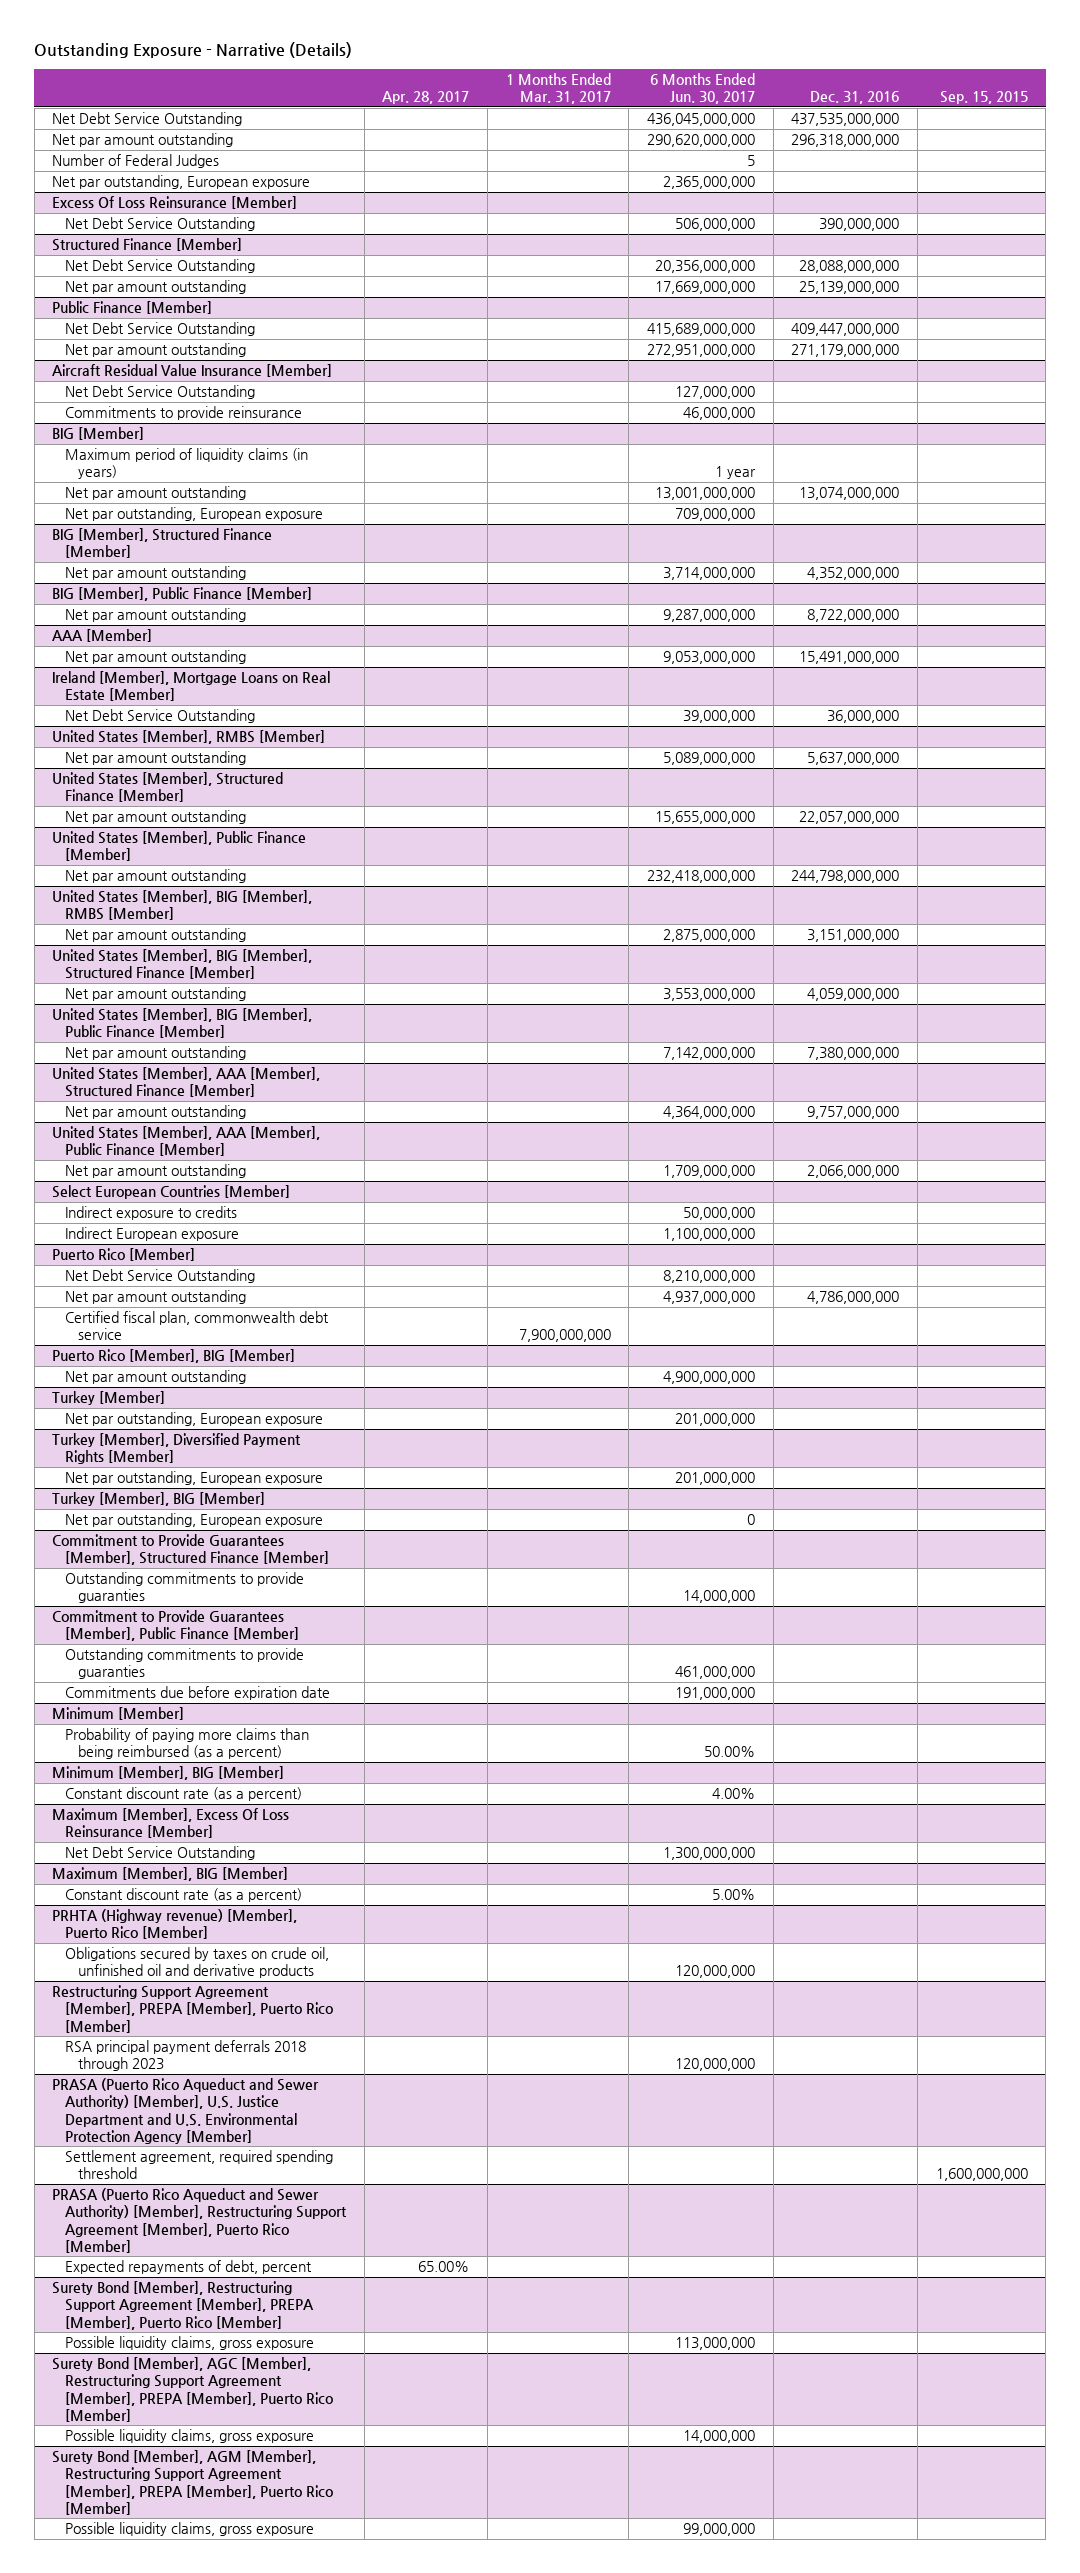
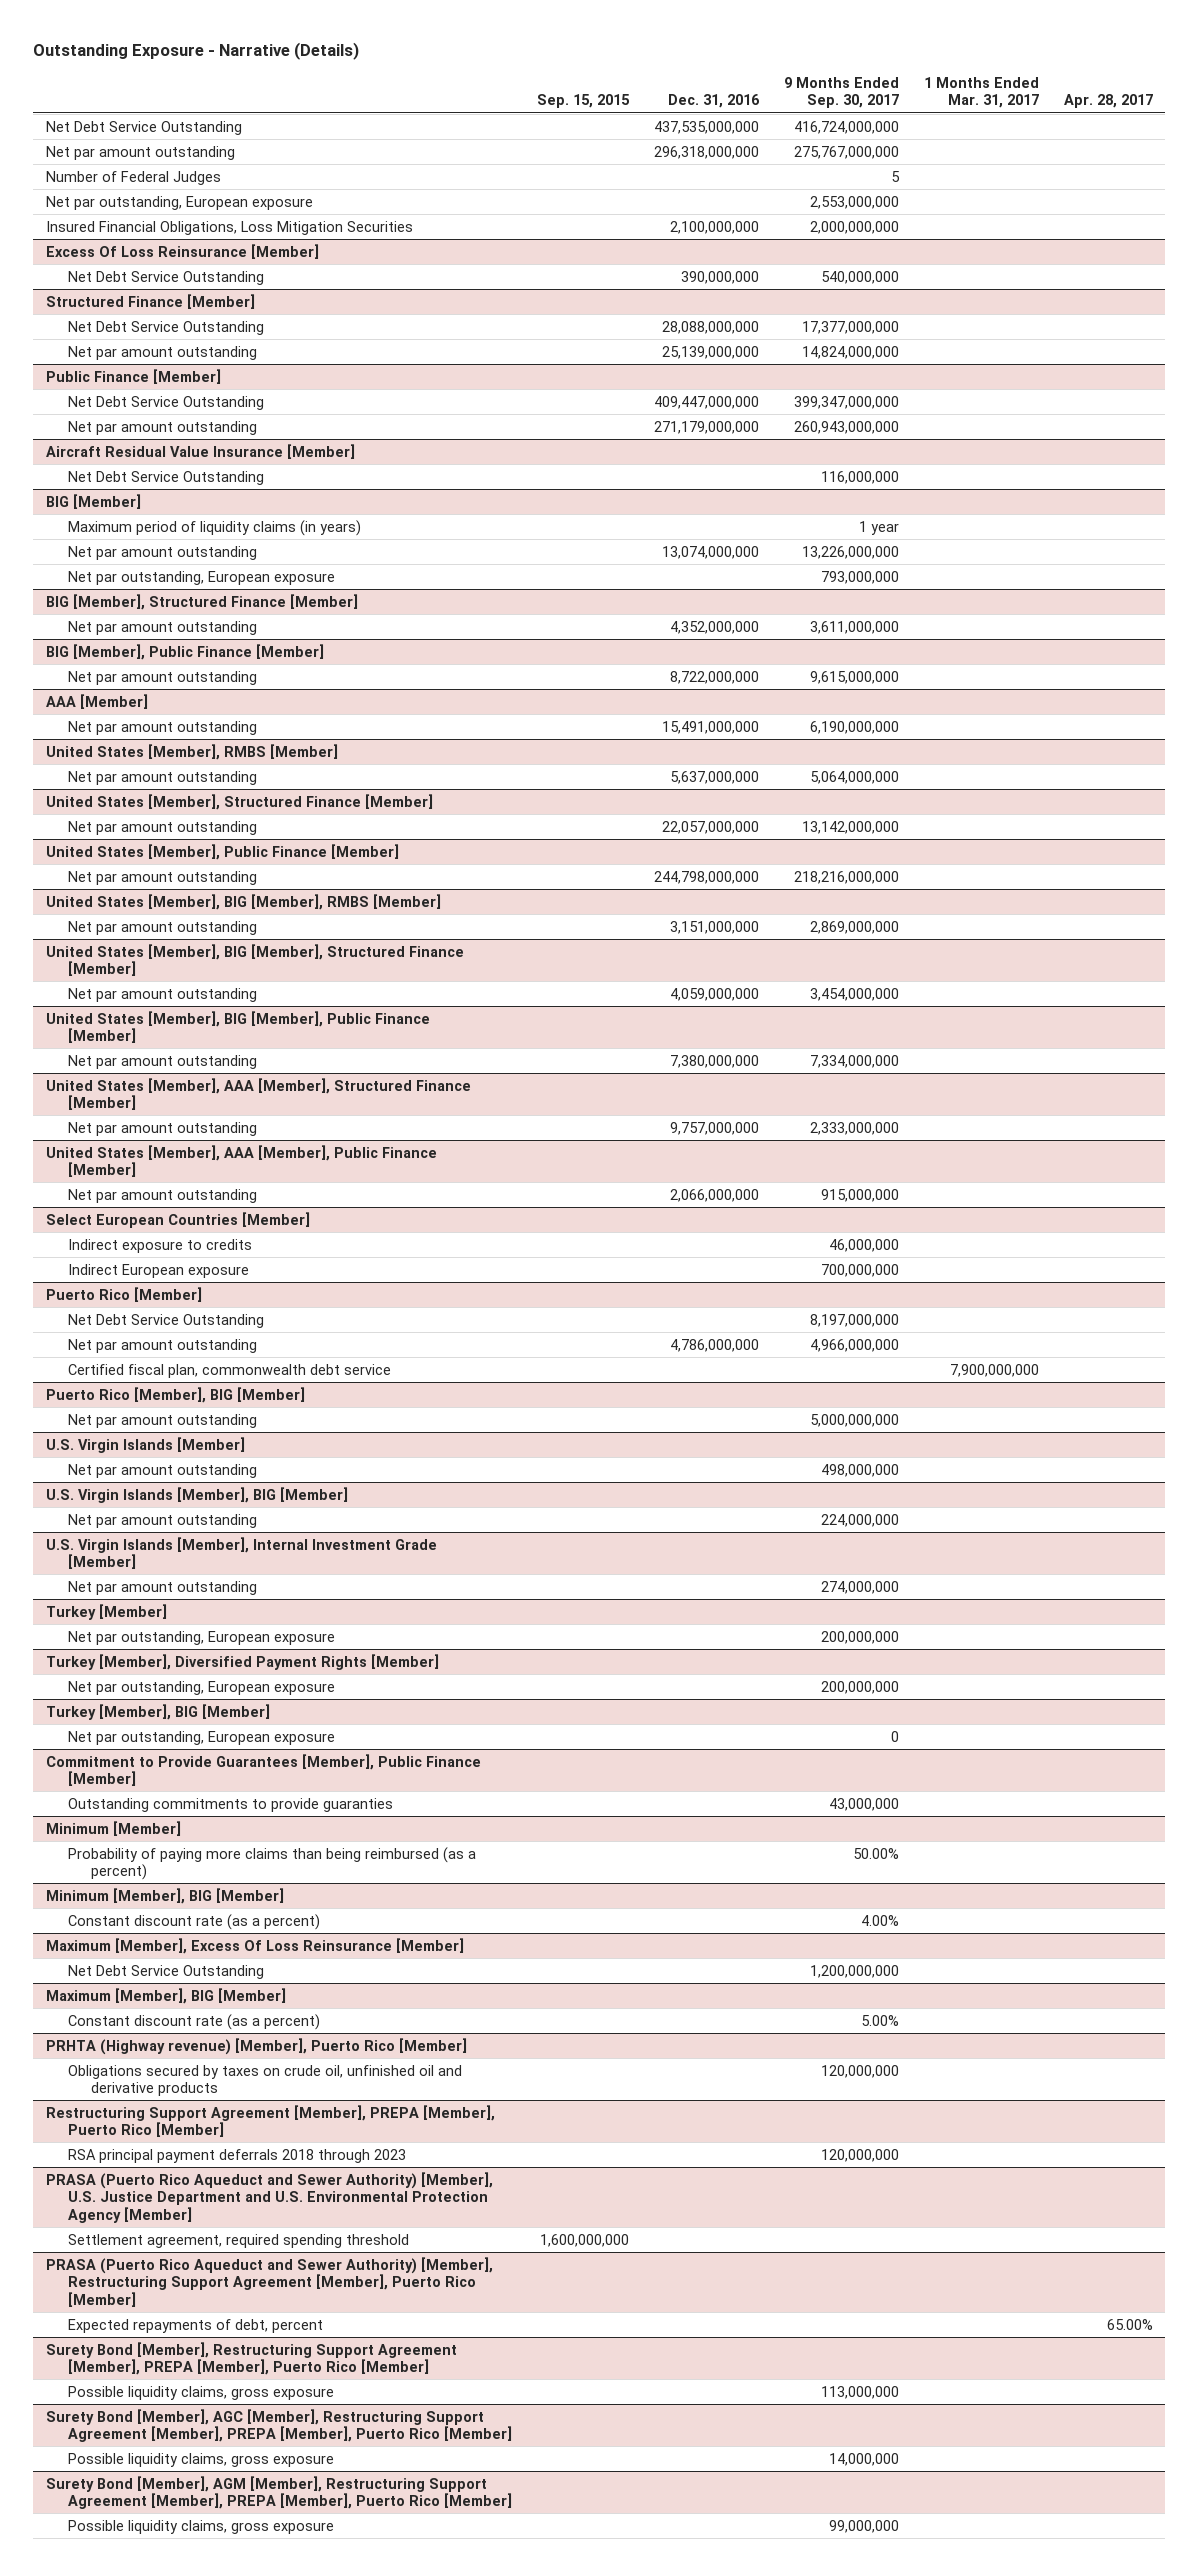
[650,72,756,105] 6 Months Ended Jun. 30, 2017 -> none
none -> [784,76,900,109] 9 Months Ended Sep. 30, 2017
none -> [45,220,413,235] Insured Financial Obligations, Loss Mitigation Securities
[65,406,303,421] Commitments to provide reinsurance -> none
[52,671,331,702] Ireland [Member], Mortgage Loans on Real Estate [Member] -> none
[65,709,256,724] Net Debt Service Outstanding -> none
none -> [45,1436,245,1453] U.S. Virgin Islands [Member]
none -> [68,1463,258,1478] Net par amount outstanding
none -> [45,1486,348,1503] U.S. Virgin Islands [Member], BIG [Member]
none -> [68,1513,258,1528] Net par amount outstanding
none -> [45,1536,437,1570] U.S. Virgin Islands [Member], Internal Investment Grade [Member]
none -> [68,1580,258,1595] Net par amount outstanding
[52,1534,330,1566] Commitment to Provide Guarantees [Member], Structured Finance [Member] -> none
[65,1572,305,1604] Outstanding commitments to provide guaranties -> none
[65,1686,331,1701] Commitments due before expiration date -> none

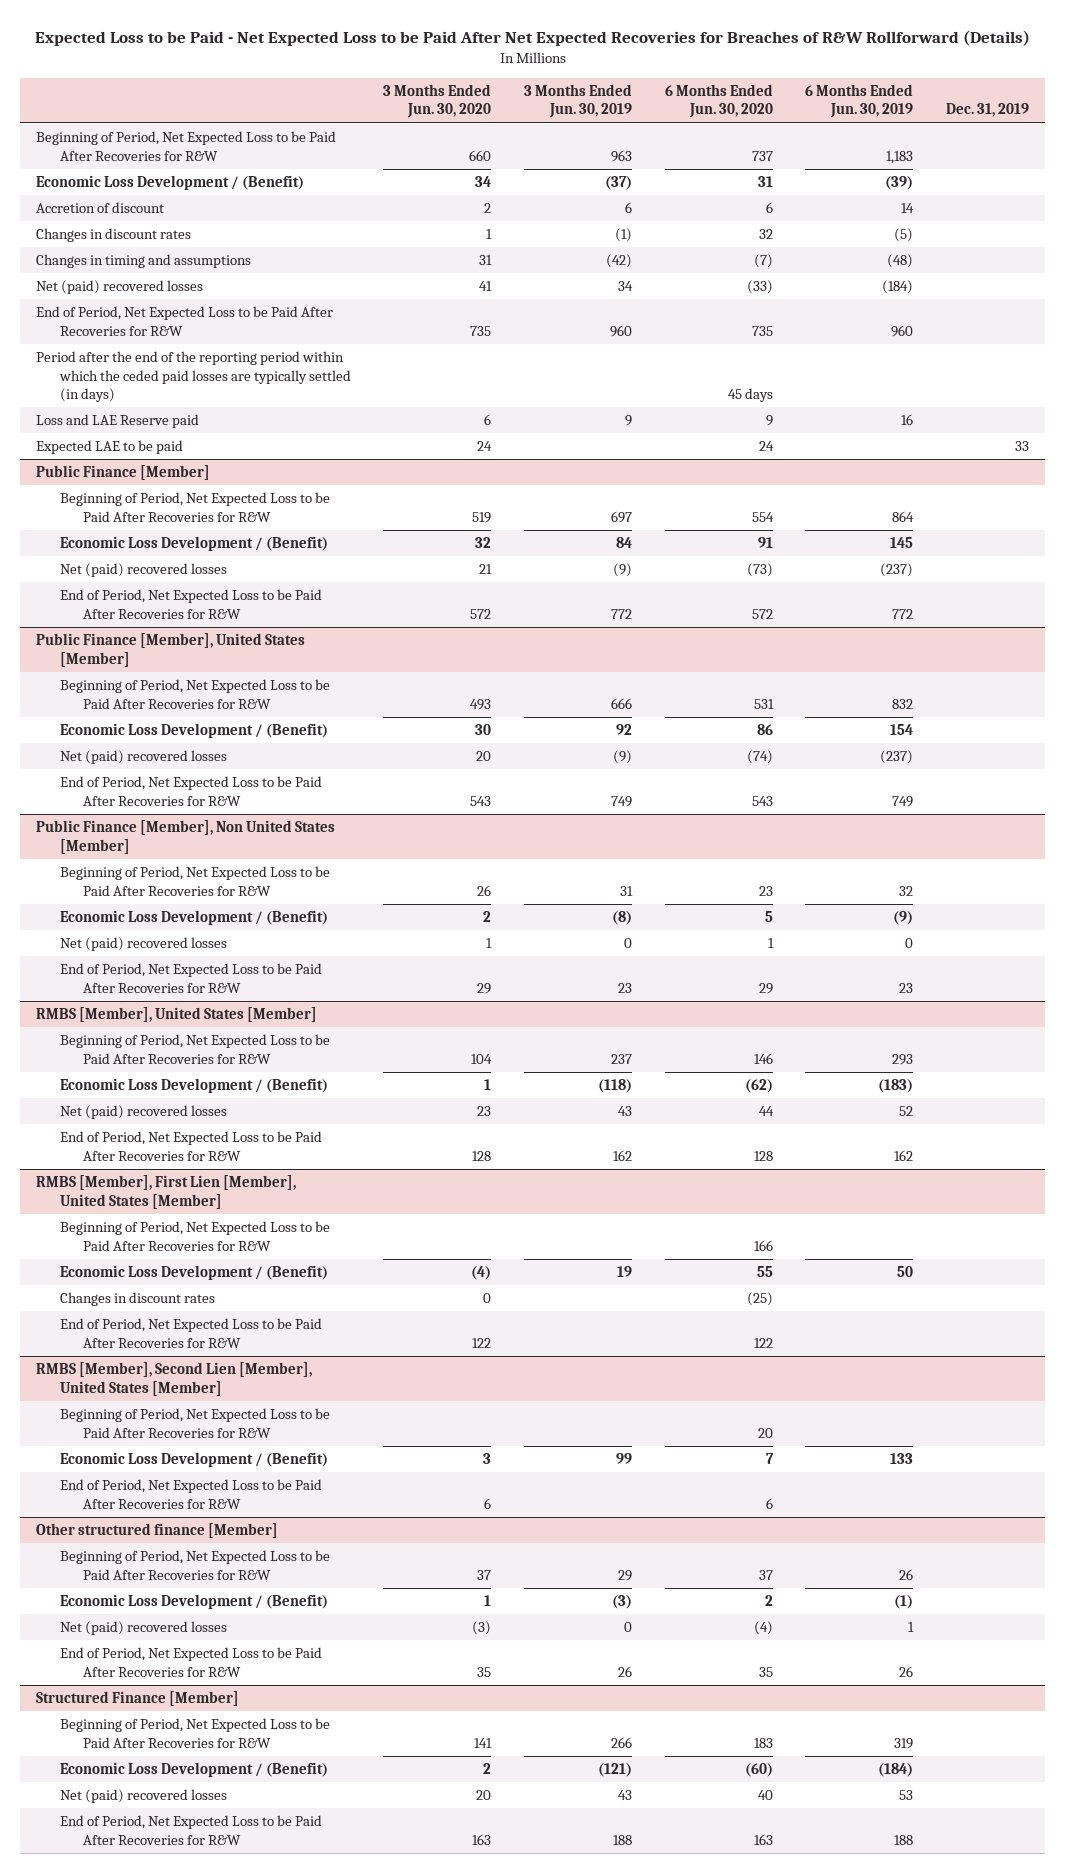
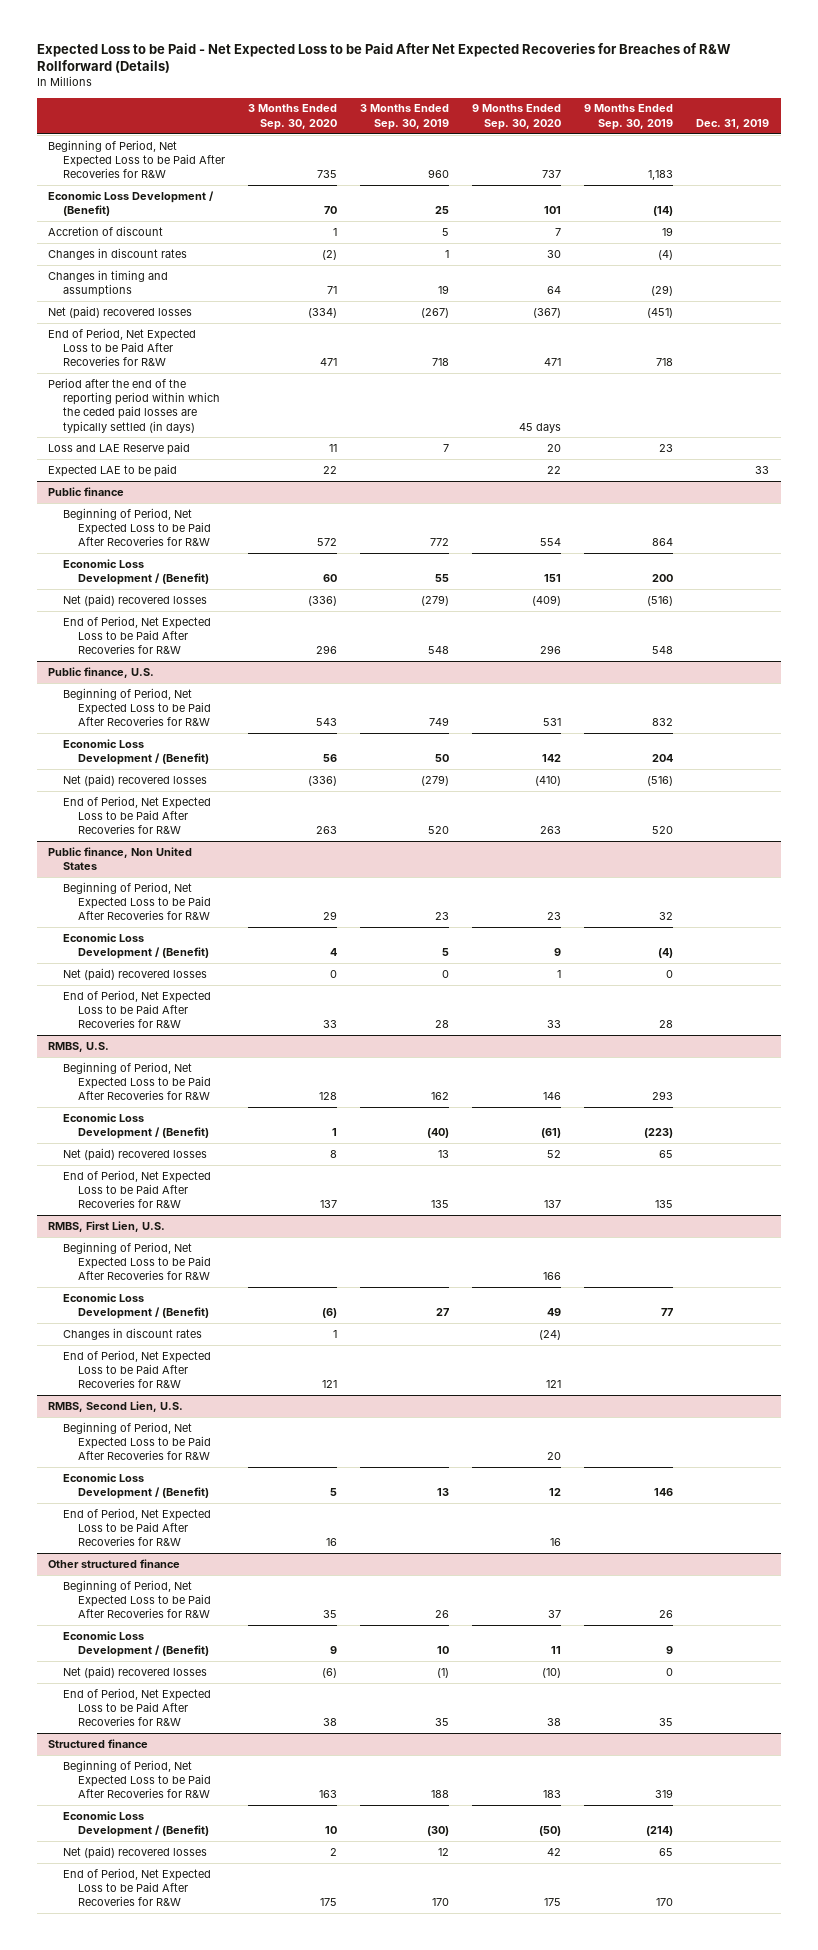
[383,83,492,119] 3 Months Ended Jun. 30, 2020 -> none
[523,83,632,119] 3 Months Ended Jun. 30, 2019 -> none
[664,83,773,119] 6 Months Ended Jun. 30, 2020 -> none
[805,83,914,119] 6 Months Ended Jun. 30, 2019 -> none
none -> [248,104,338,130] 3 Months Ended Sep. 30, 2020
none -> [360,104,450,130] 3 Months Ended Sep. 30, 2019
none -> [472,104,562,130] 9 Months Ended Sep. 30, 2020
none -> [584,104,674,130] 9 Months Ended Sep. 30, 2019
[36,465,211,481] Public Finance [Member] -> [48,486,125,496] Public finance
[36,633,306,667] Public Finance [Member], United States [Member] -> none
[59,679,330,709] Beginning of Period, Net Expected Loss to be Paid After Recoveries for R&W -> none
[59,723,328,739] Economic Loss Development / (Benefit) -> none
[59,750,227,765] Net (paid) recovered losses -> none
[59,776,322,806] End of Period, Net Expected Loss to be Paid After Recoveries for R&W -> none
none -> [48,666,155,678] Public finance, U.S.
none -> [63,687,212,727] Beginning of Period, Net Expected Loss to be Paid After Recoveries for R&W
none -> [63,738,210,766] Economic Loss Development / (Benefit)
none -> [63,773,208,787] Net (paid) recovered losses
none -> [63,795,212,835] End of Period, Net Expected Loss to be Paid After Recoveries for R&W
[36,820,336,854] Public Finance [Member], Non United States [Member] -> [48,846,193,871] Public finance, Non United States
[36,1007,318,1023] RMBS [Member], United States [Member] -> none
[59,1034,330,1064] Beginning of Period, Net Expected Loss to be Paid After Recoveries for R&W -> none
[59,1078,328,1094] Economic Loss Development / (Benefit) -> none
[59,1105,227,1120] Net (paid) recovered losses -> none
[59,1131,322,1161] End of Period, Net Expected Loss to be Paid After Recoveries for R&W -> none
[36,1175,297,1209] RMBS [Member], First Lien [Member], United States [Member] -> none
[59,1221,330,1251] Beginning of Period, Net Expected Loss to be Paid After Recoveries for R&W -> none
[59,1265,328,1281] Economic Loss Development / (Benefit) -> none
[59,1292,215,1307] Changes in discount rates -> none
[59,1318,322,1348] End of Period, Net Expected Loss to be Paid After Recoveries for R&W -> none
[36,1362,313,1396] RMBS [Member], Second Lien [Member], United States [Member] -> none
[59,1408,330,1438] Beginning of Period, Net Expected Loss to be Paid After Recoveries for R&W -> none
[59,1452,328,1468] Economic Loss Development / (Benefit) -> none
[59,1479,322,1509] End of Period, Net Expected Loss to be Paid After Recoveries for R&W -> none
none -> [48,1041,110,1052] RMBS, U.S.
none -> [63,1061,212,1101] Beginning of Period, Net Expected Loss to be Paid After Recoveries for R&W
none -> [63,1112,210,1140] Economic Loss Development / (Benefit)
none -> [63,1147,208,1161] Net (paid) recovered losses
none -> [63,1169,212,1209] End of Period, Net Expected Loss to be Paid After Recoveries for R&W
none -> [48,1220,166,1232] RMBS, First Lien, U.S.
none -> [63,1241,212,1281] Beginning of Period, Net Expected Loss to be Paid After Recoveries for R&W
none -> [63,1292,210,1320] Economic Loss Development / (Benefit)
none -> [63,1327,203,1340] Changes in discount rates
none -> [63,1349,212,1389] End of Period, Net Expected Loss to be Paid After Recoveries for R&W
none -> [48,1400,184,1412] RMBS, Second Lien, U.S.
none -> [63,1421,212,1461] Beginning of Period, Net Expected Loss to be Paid After Recoveries for R&W
none -> [63,1472,210,1500] Economic Loss Development / (Benefit)
none -> [63,1507,212,1547] End of Period, Net Expected Loss to be Paid After Recoveries for R&W
[36,1523,279,1539] Other structured finance [Member] -> [48,1558,181,1568] Other structured finance
[36,1691,240,1707] Structured Finance [Member] -> [48,1738,149,1748] Structured finance

